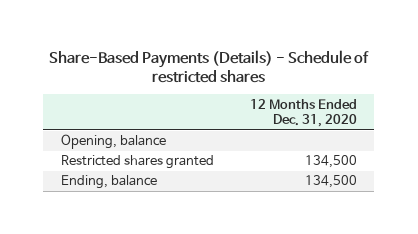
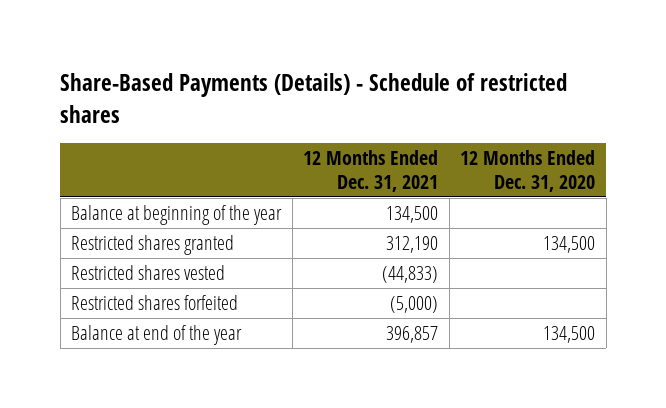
none -> [303,149,439,193] 12 Months Ended Dec. 31, 2021
[60,134,166,150] Opening, balance -> [71,204,283,225] Balance at beginning of the year
none -> [71,264,226,280] Restricted shares vested
none -> [71,294,239,310] Restricted shares forfeited
[60,175,157,190] Ending, balance -> [71,324,243,345] Balance at end of the year

